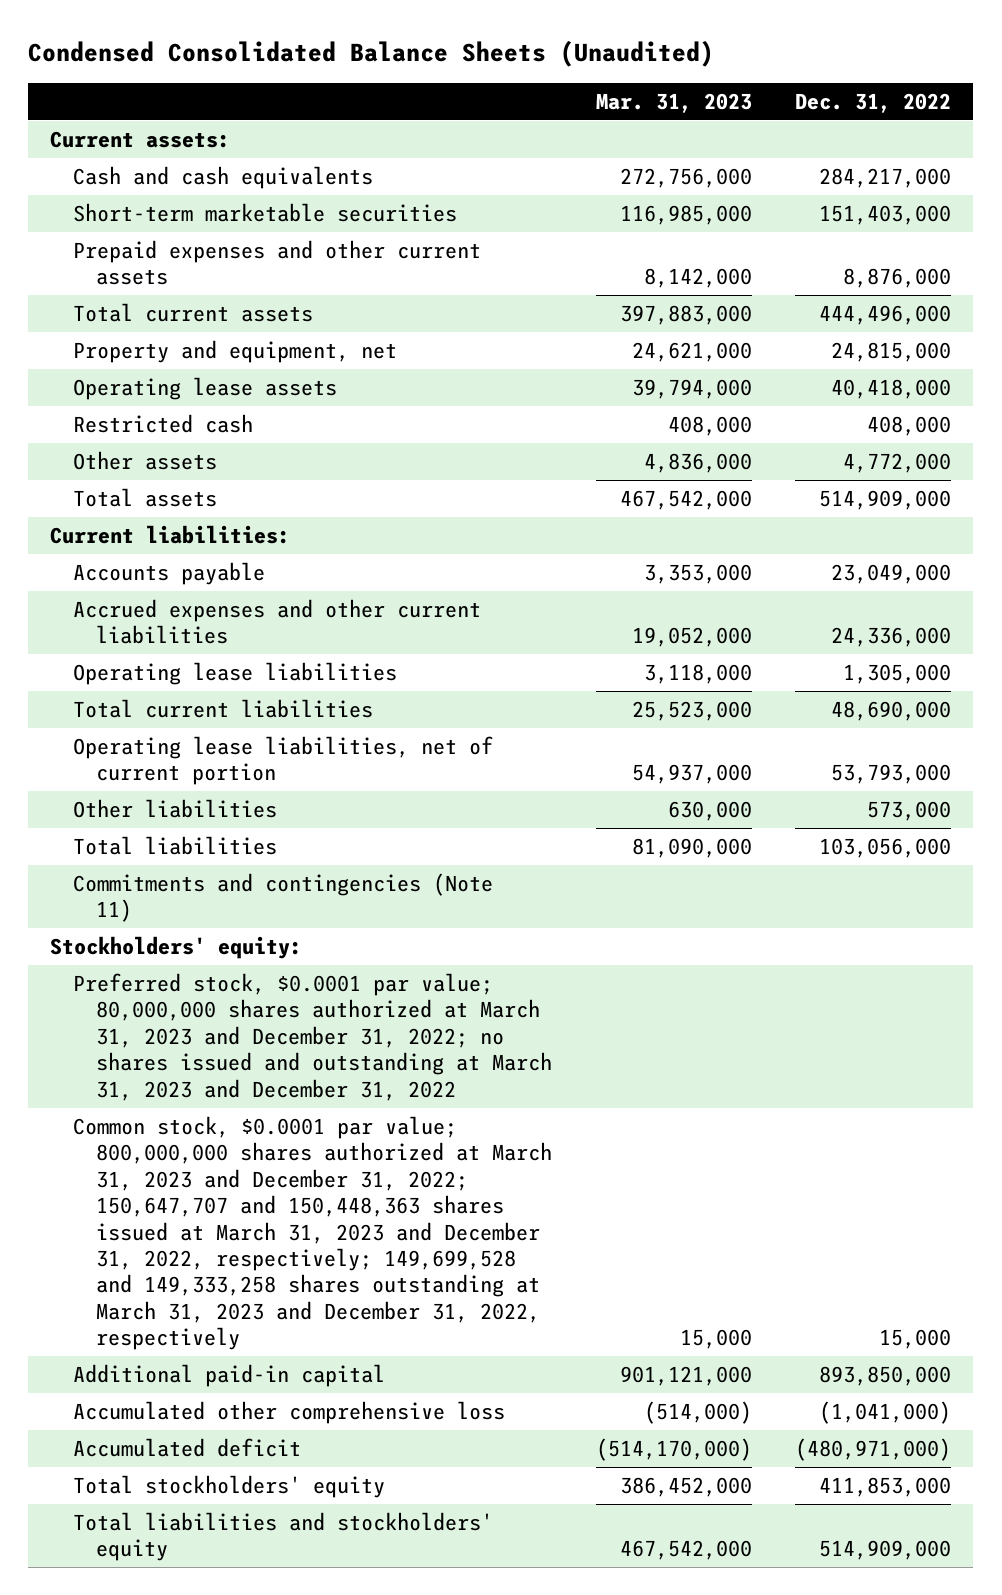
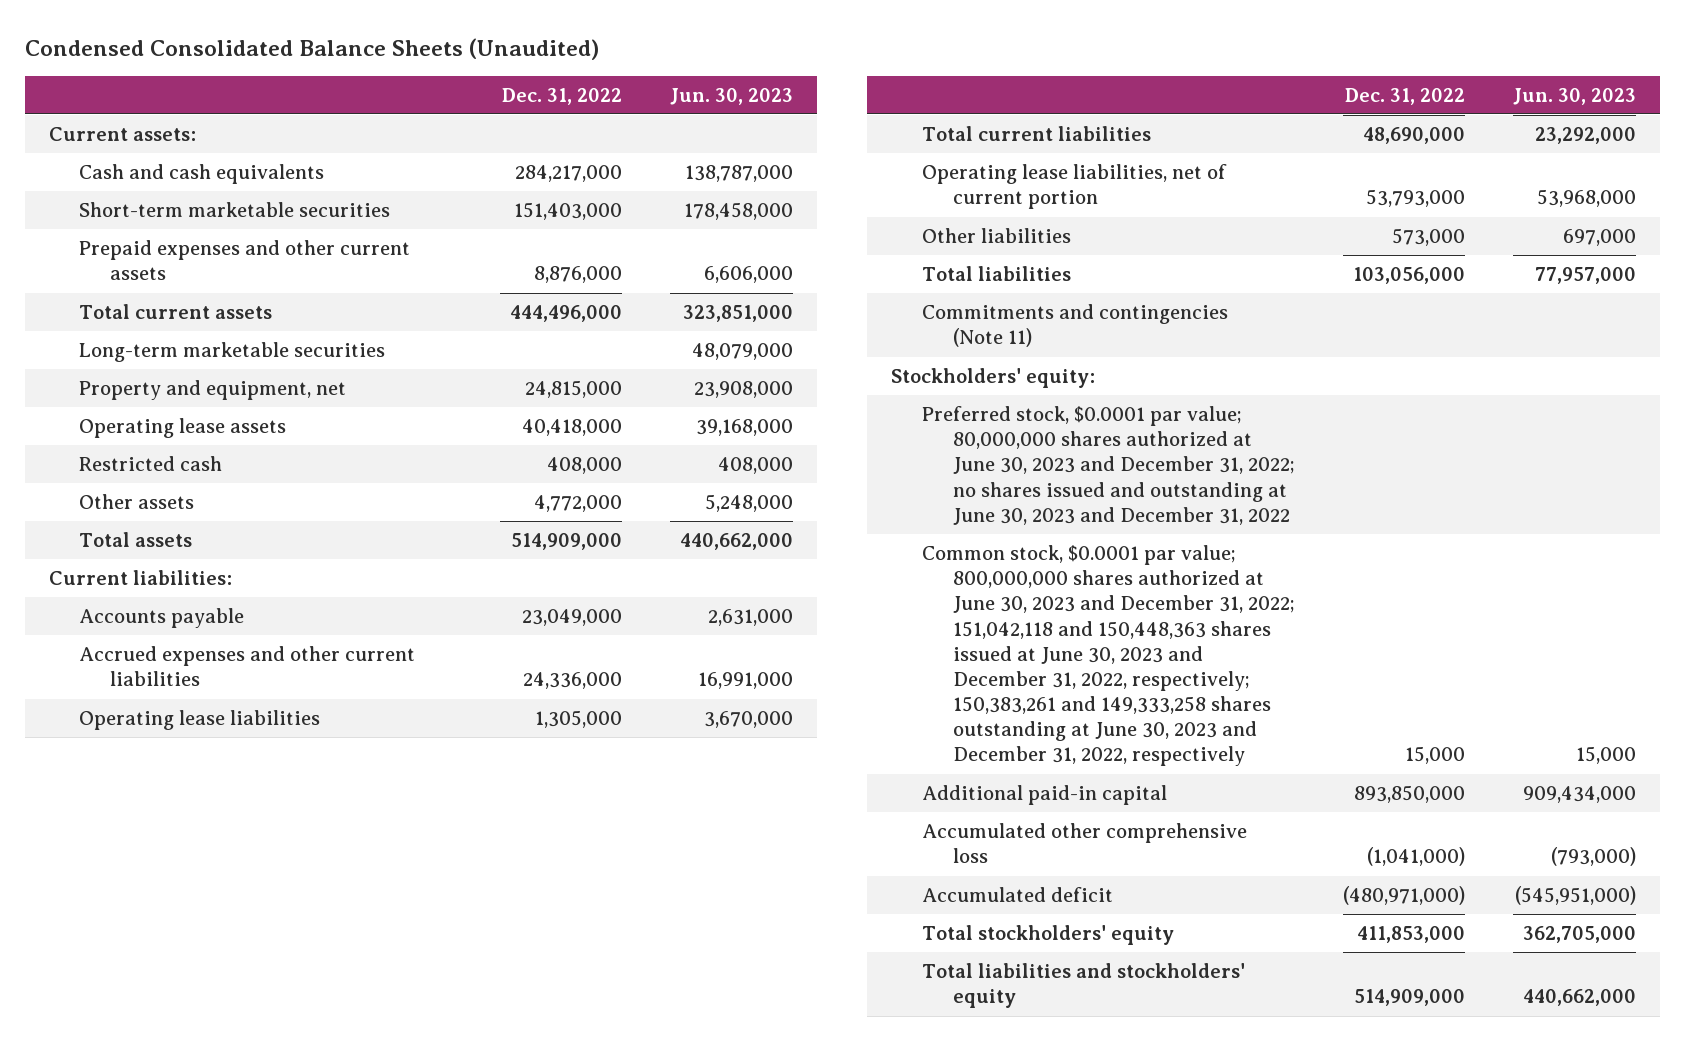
[595,92,752,113] Mar. 31, 2023 -> none
none -> [670,87,794,105] Jun. 30, 2023
none -> [79,342,386,363] Long-term marketable securities
[73,972,552,1101] Preferred stock, $0.0001 par value; 80,000,000 shares authorized at March 31, 2023 and December 31, 2022; no shares issued and outstanding at March 31, 2023 and December 31, 2022 -> [922,406,1295,525] Preferred stock, $0.0001 par value; 80,000,000 shares authorized at June 30, 2023 and December 31, 2022; no shares issued and outstanding at June 30, 2023 and December 31, 2022
[73,1115,552,1351] Common stock, $0.0001 par value; 800,000,000 shares authorized at March 31, 2023 and December 31, 2022; 150,647,707 and 150,448,363 shares issued at March 31, 2023 and December 31, 2022, respectively; 149,699,528 and 149,333,258 shares outstanding at March 31, 2023 and December 31, 2022, respectively -> [922,545,1295,767] Common stock, $0.0001 par value; 800,000,000 shares authorized at June 30, 2023 and December 31, 2022; 151,042,118 and 150,448,363 shares issued at June 30, 2023 and December 31, 2022, respectively; 150,383,261 and 149,333,258 shares outstanding at June 30, 2023 and December 31, 2022, respectively

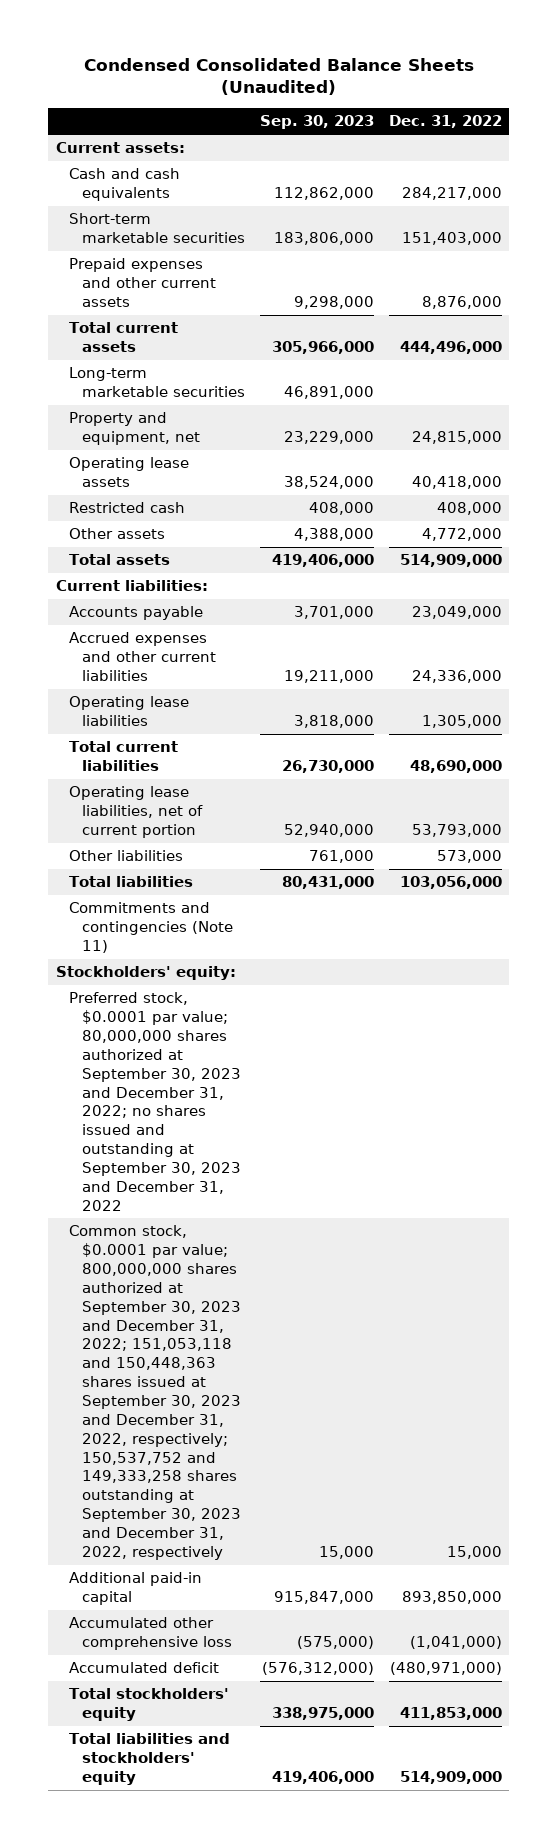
[670,87,794,105] Jun. 30, 2023 -> none
none -> [259,115,374,130] Sep. 30, 2023
[922,406,1295,525] Preferred stock, $0.0001 par value; 80,000,000 shares authorized at June 30, 2023 and December 31, 2022; no shares issued and outstanding at June 30, 2023 and December 31, 2022 -> [68,992,241,1211] Preferred stock, $0.0001 par value; 80,000,000 shares authorized at September 30, 2023 and December 31, 2022; no shares issued and outstanding at September 30, 2023 and December 31, 2022
[922,545,1295,767] Common stock, $0.0001 par value; 800,000,000 shares authorized at June 30, 2023 and December 31, 2022; 151,042,118 and 150,448,363 shares issued at June 30, 2023 and December 31, 2022, respectively; 150,383,261 and 149,333,258 shares outstanding at June 30, 2023 and December 31, 2022, respectively -> [68,1225,241,1560] Common stock, $0.0001 par value; 800,000,000 shares authorized at September 30, 2023 and December 31, 2022; 151,053,118 and 150,448,363 shares issued at September 30, 2023 and December 31, 2022, respectively; 150,537,752 and 149,333,258 shares outstanding at September 30, 2023 and December 31, 2022, respectively

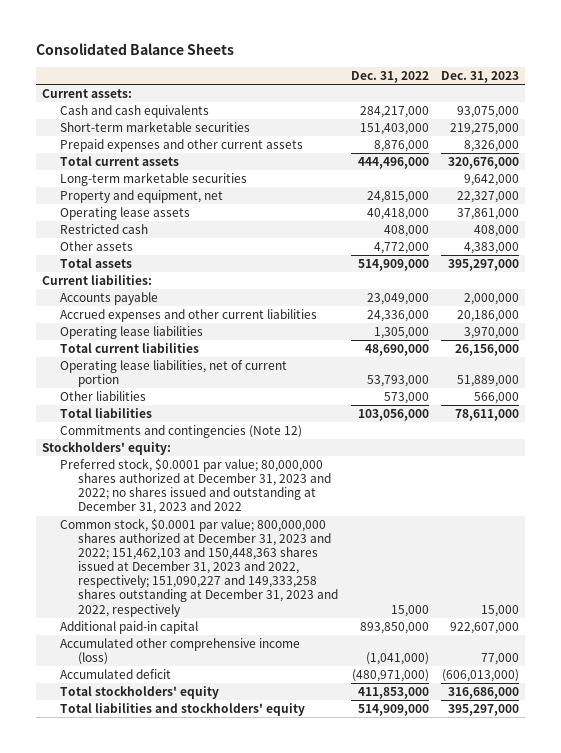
[83,57,474,96] Condensed Consolidated Balance Sheets (Unaudited) -> [35,42,234,55] Consolidated Balance Sheets
[259,115,374,130] Sep. 30, 2023 -> none
none -> [441,70,520,83] Dec. 31, 2023
[68,902,233,954] Commitments and contingencies (Note 11) -> [60,425,303,439] Commitments and contingencies (Note 12)
[68,992,241,1211] Preferred stock, $0.0001 par value; 80,000,000 shares authorized at September 30, 2023 and December 31, 2022; no shares issued and outstanding at September 30, 2023 and December 31, 2022 -> [60,458,332,515] Preferred stock, $0.0001 par value; 80,000,000 shares authorized at December 31, 2023 and 2022; no shares issued and outstanding at December 31, 2023 and 2022
[68,1225,241,1560] Common stock, $0.0001 par value; 800,000,000 shares authorized at September 30, 2023 and December 31, 2022; 151,053,118 and 150,448,363 shares issued at September 30, 2023 and December 31, 2022, respectively; 150,537,752 and 149,333,258 shares outstanding at September 30, 2023 and December 31, 2022, respectively -> [60,518,339,617] Common stock, $0.0001 par value; 800,000,000 shares authorized at December 31, 2023 and 2022; 151,462,103 and 150,448,363 shares issued at December 31, 2023 and 2022, respectively; 151,090,227 and 149,333,258 shares outstanding at December 31, 2023 and 2022, respectively
[68,1617,232,1651] Accumulated other comprehensive loss -> [60,638,301,666] Accumulated other comprehensive income (loss)

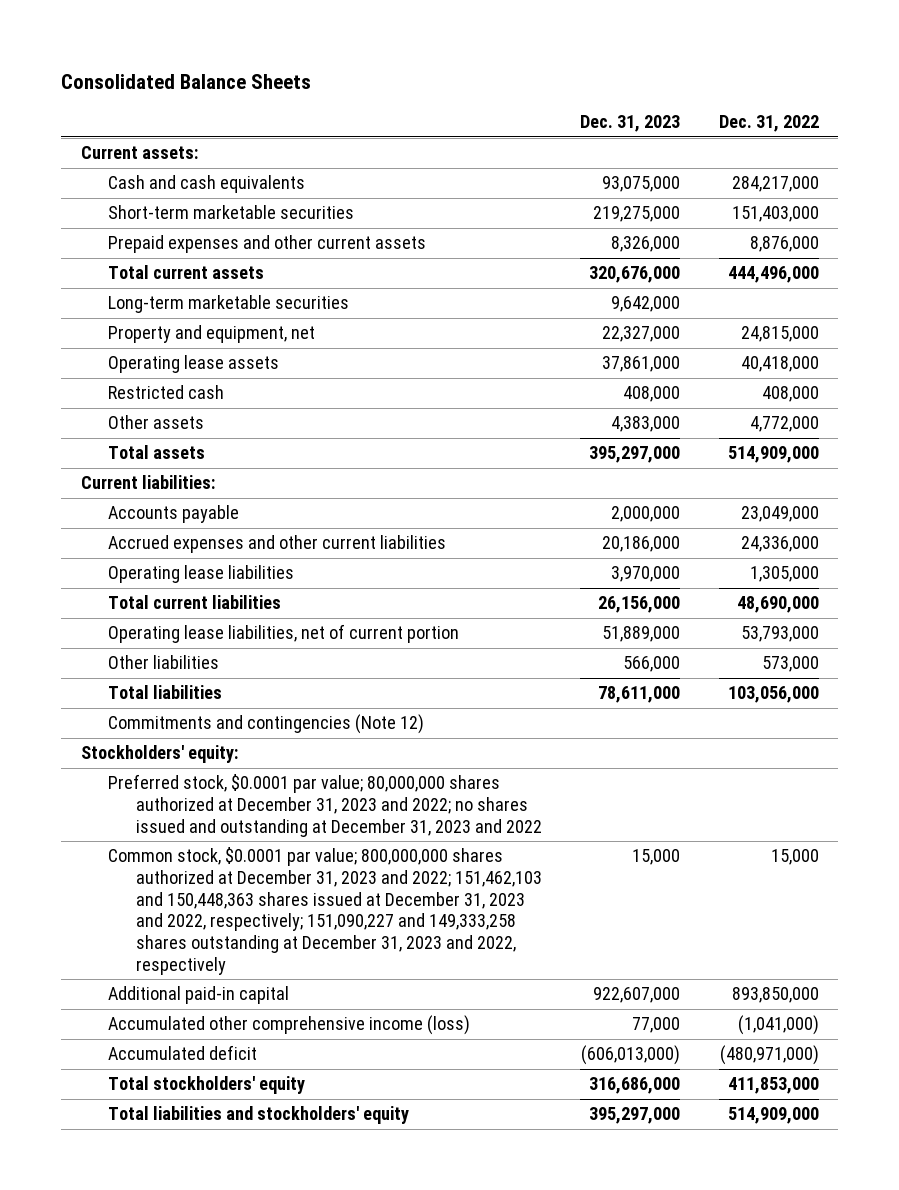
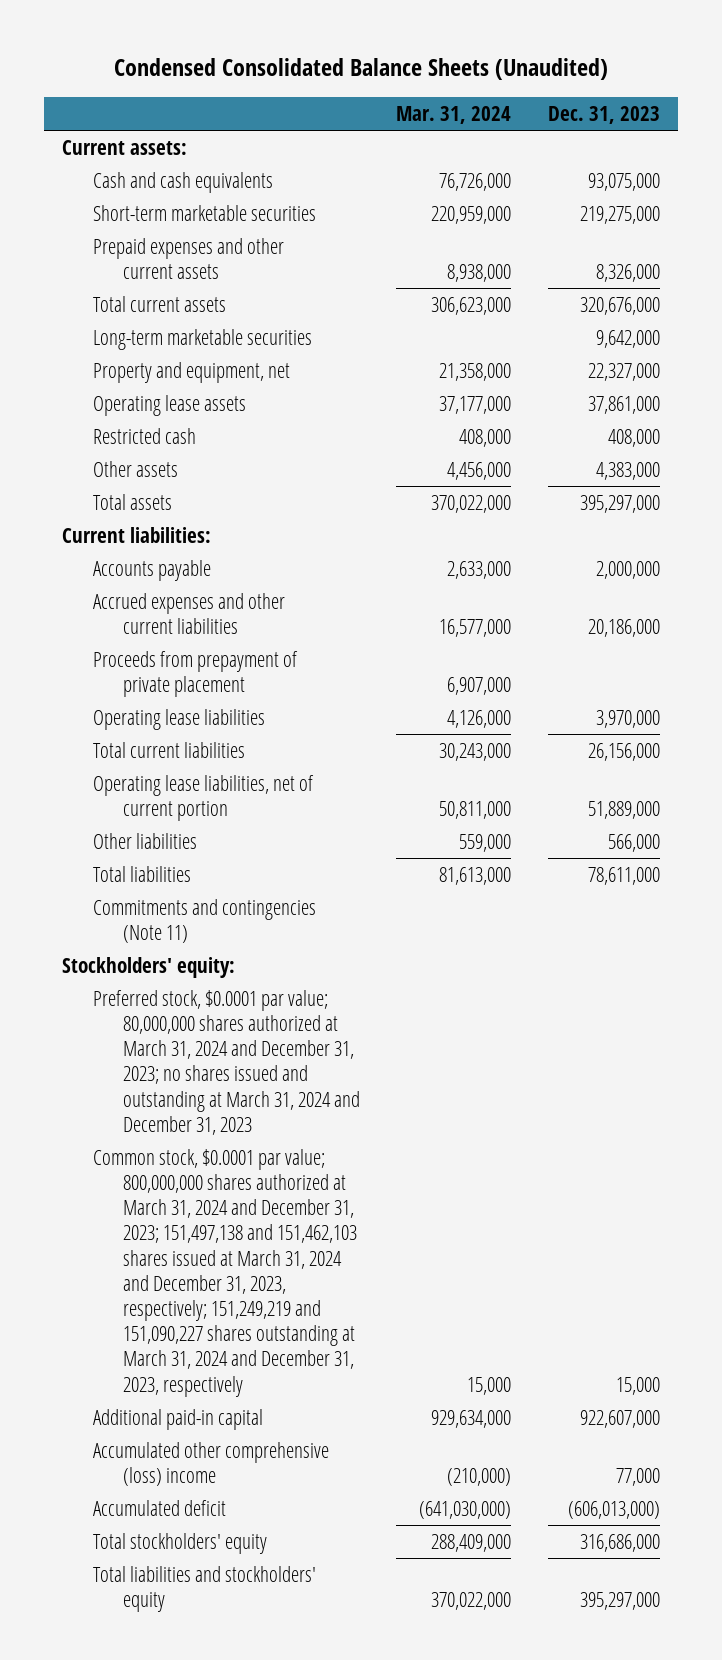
[61,74,312,90] Consolidated Balance Sheets -> [114,58,609,81] Condensed Consolidated Balance Sheets (Unaudited)
[718,115,819,133] Dec. 31, 2022 -> none
none -> [396,106,512,125] Mar. 31, 2024
none -> [92,650,298,698] Proceeds from prepayment of private placement
[108,714,425,735] Commitments and contingencies (Note 12) -> [92,898,316,944] Commitments and contingencies (Note 11)
[108,774,542,837] Preferred stock, $0.0001 par value; 80,000,000 shares authorized at December 31, 2023 and 2022; no shares issued and outstanding at December 31, 2023 and 2022 -> [92,989,361,1135] Preferred stock, $0.0001 par value; 80,000,000 shares authorized at March 31, 2024 and December 31, 2023; no shares issued and outstanding at March 31, 2024 and December 31, 2023
[108,847,542,975] Common stock, $0.0001 par value; 800,000,000 shares authorized at December 31, 2023 and 2022; 151,462,103 and 150,448,363 shares issued at December 31, 2023 and 2022, respectively; 151,090,227 and 149,333,258 shares outstanding at December 31, 2023 and 2022, respectively -> [92,1148,358,1397] Common stock, $0.0001 par value; 800,000,000 shares authorized at March 31, 2024 and December 31, 2023; 151,497,138 and 151,462,103 shares issued at March 31, 2024 and December 31, 2023, respectively; 151,249,219 and 151,090,227 shares outstanding at March 31, 2024 and December 31, 2023, respectively
[108,1015,471,1036] Accumulated other comprehensive income (loss) -> [92,1441,329,1487] Accumulated other comprehensive (loss) income

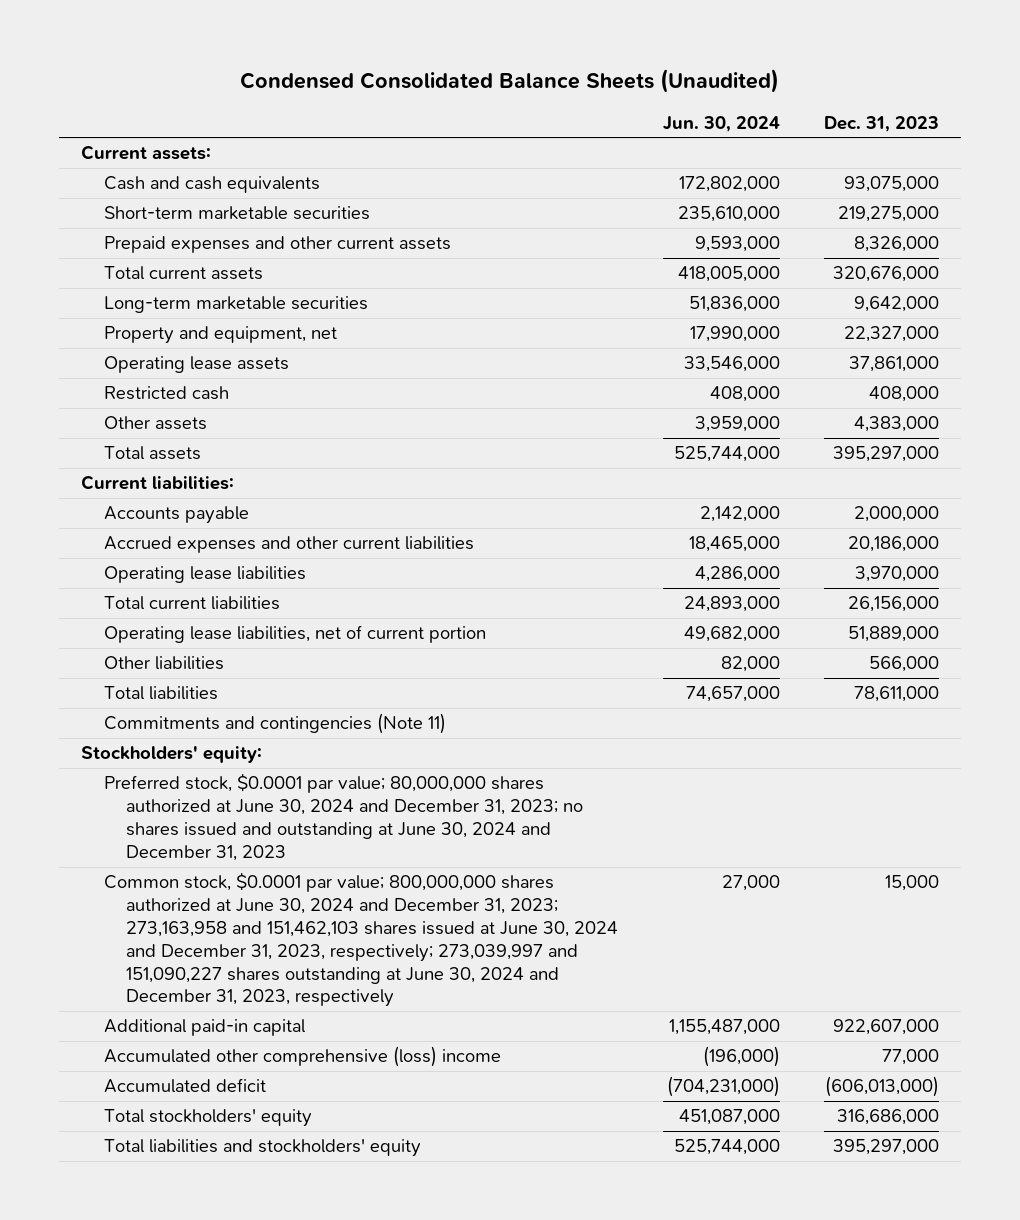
[396,106,512,125] Mar. 31, 2024 -> none
none -> [662,115,780,132] Jun. 30, 2024
[92,650,298,698] Proceeds from prepayment of private placement -> none
[92,989,361,1135] Preferred stock, $0.0001 par value; 80,000,000 shares authorized at March 31, 2024 and December 31, 2023; no shares issued and outstanding at March 31, 2024 and December 31, 2023 -> [103,773,584,861] Preferred stock, $0.0001 par value; 80,000,000 shares authorized at June 30, 2024 and December 31, 2023; no shares issued and outstanding at June 30, 2024 and December 31, 2023
[92,1148,358,1397] Common stock, $0.0001 par value; 800,000,000 shares authorized at March 31, 2024 and December 31, 2023; 151,497,138 and 151,462,103 shares issued at March 31, 2024 and December 31, 2023, respectively; 151,249,219 and 151,090,227 shares outstanding at March 31, 2024 and December 31, 2023, respectively -> [103,872,619,1008] Common stock, $0.0001 par value; 800,000,000 shares authorized at June 30, 2024 and December 31, 2023; 273,163,958 and 151,462,103 shares issued at June 30, 2024 and December 31, 2023, respectively; 273,039,997 and 151,090,227 shares outstanding at June 30, 2024 and December 31, 2023, respectively

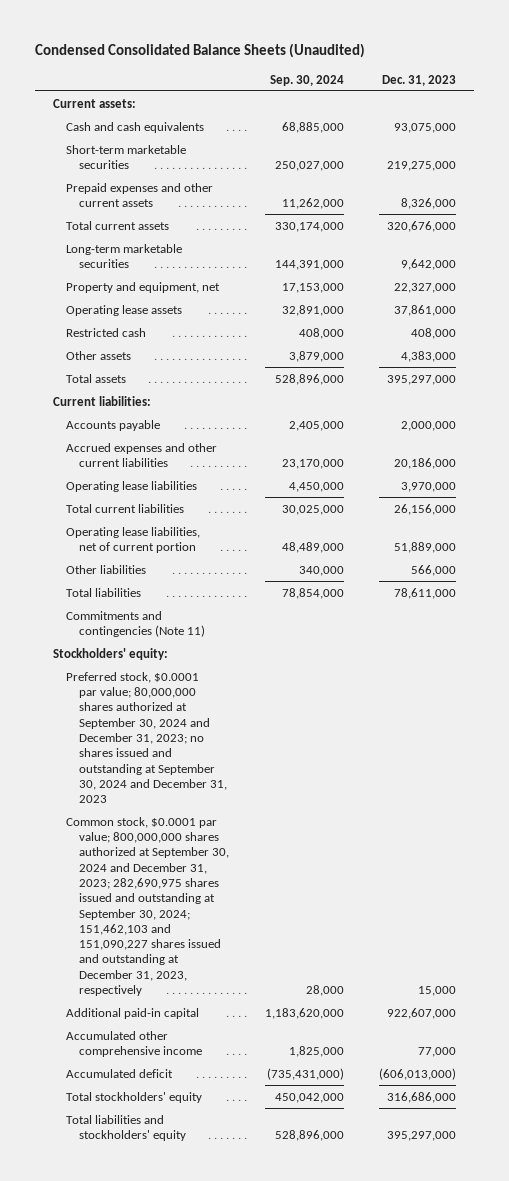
[662,115,780,132] Jun. 30, 2024 -> none
none -> [269,74,344,86] Sep. 30, 2024
[103,773,584,861] Preferred stock, $0.0001 par value; 80,000,000 shares authorized at June 30, 2024 and December 31, 2023; no shares issued and outstanding at June 30, 2024 and December 31, 2023 -> [65,671,227,804] Preferred stock, $0.0001 par value; 80,000,000 shares authorized at September 30, 2024 and December 31, 2023; no shares issued and outstanding at September 30, 2024 and December 31, 2023
[103,872,619,1008] Common stock, $0.0001 par value; 800,000,000 shares authorized at June 30, 2024 and December 31, 2023; 273,163,958 and 151,462,103 shares issued at June 30, 2024 and December 31, 2023, respectively; 273,039,997 and 151,090,227 shares outstanding at June 30, 2024 and December 31, 2023, respectively -> [65,816,229,997] Common stock, $0.0001 par value; 800,000,000 shares authorized at September 30, 2024 and December 31, 2023; 282,690,975 shares issued and outstanding at September 30, 2024; 151,462,103 and 151,090,227 shares issued and outstanding at December 31, 2023, respectively
[103,1046,501,1068] Accumulated other comprehensive (loss) income -> [65,1030,202,1057] Accumulated other comprehensive income

